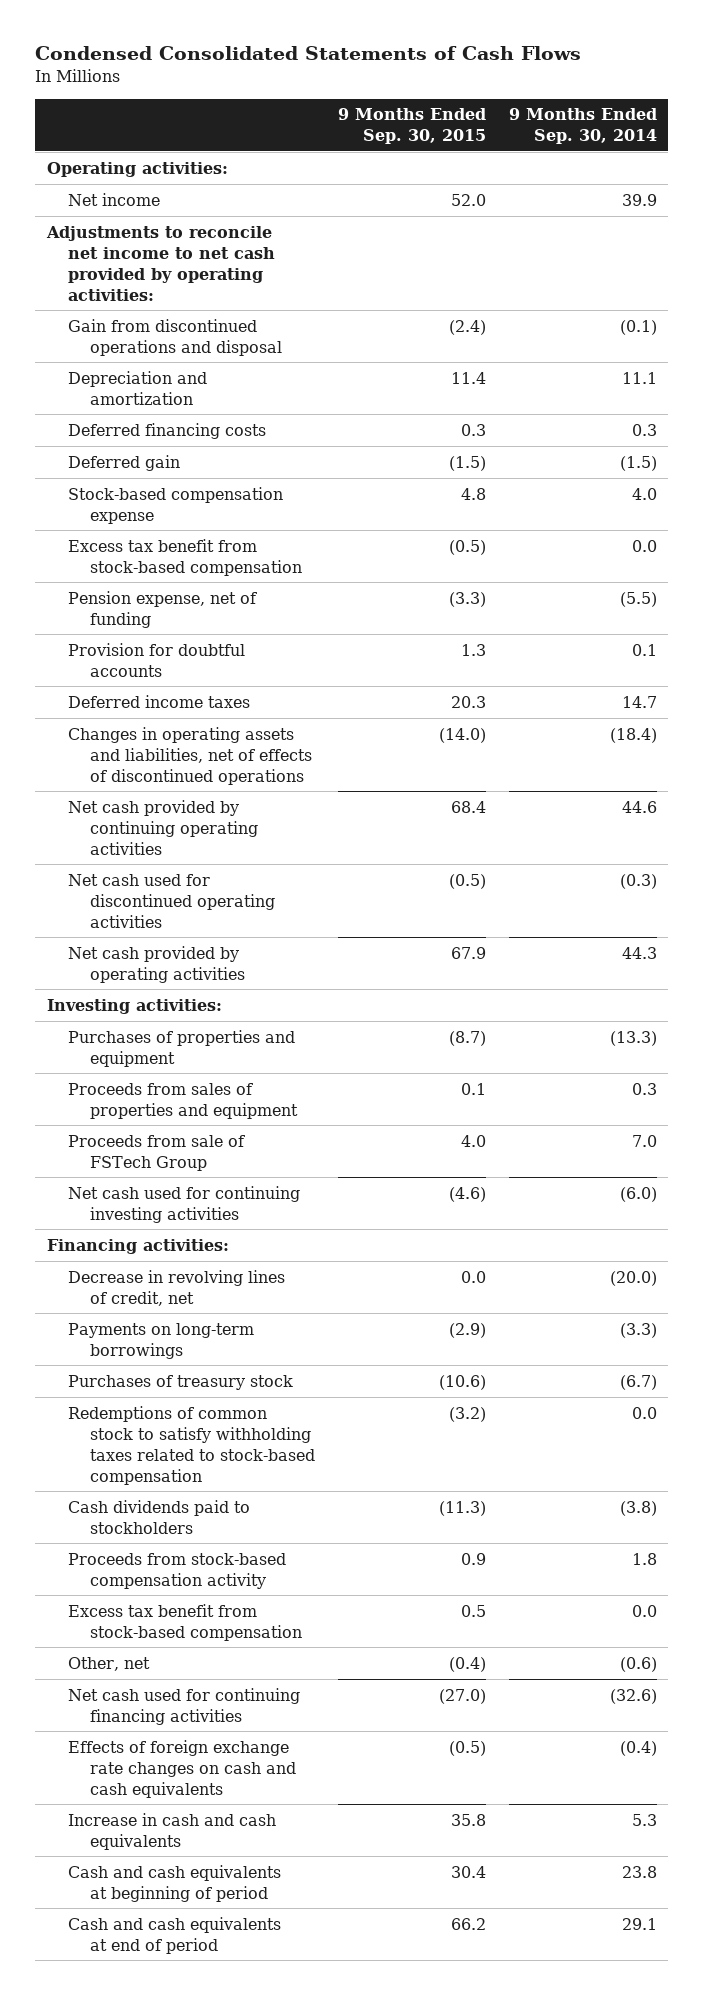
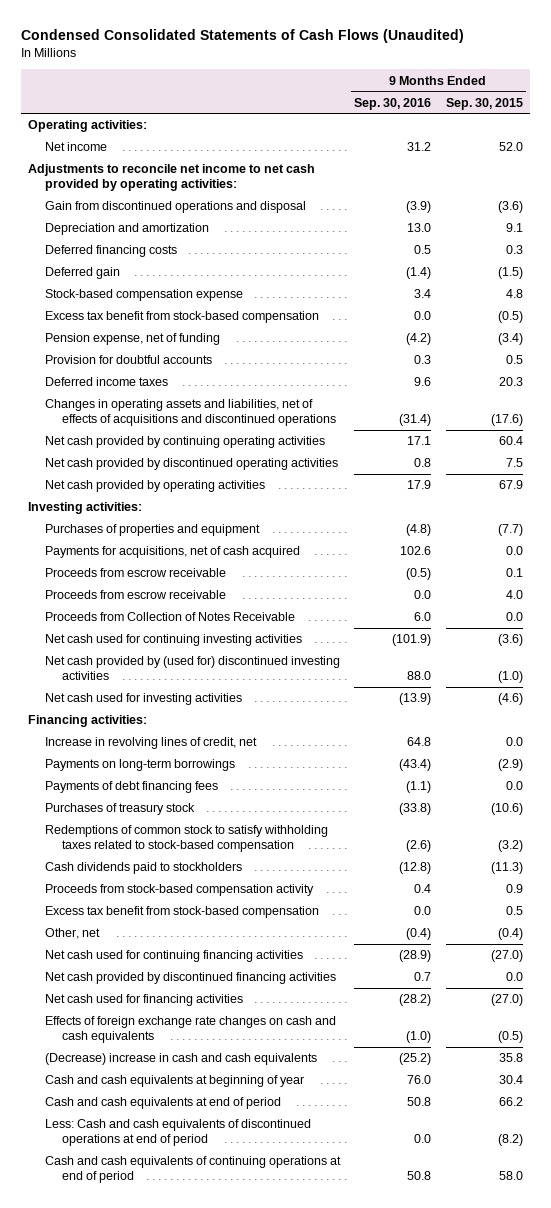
[35,46,582,61] Condensed Consolidated Statements of Cash Flows -> [21,29,465,44] Condensed Consolidated Statements of Cash Flows (Unaudited)
[508,108,657,145] 9 Months Ended Sep. 30, 2014 -> none
none -> [354,97,432,110] Sep. 30, 2016
[448,319,486,335] (2.4) -> [497,201,523,214] (3.6)
[450,371,486,384] 11.4 -> [505,223,523,233] 9.1
[448,591,486,607] (3.3) -> [497,333,523,346] (3.4)
[460,643,486,656] 1.3 -> [505,355,523,365] 0.5
[68,726,313,785] Changes in operating assets and liabilities, net of effects of discontinued operations -> [45,399,337,427] Changes in operating assets and liabilities, net of effects of acquisitions and discontinued operations
[438,727,486,743] (14.0) -> [490,414,523,427] (17.6)
[450,800,486,813] 68.4 -> [498,436,523,446] 60.4
[68,873,276,928] Net cash used for discontinued operating activities -> [45,458,339,471] Net cash provided by discontinued operating activities
[448,873,486,889] (0.5) -> [505,458,523,468] 7.5
[68,1082,299,1119] Proceeds from sales of properties and equipment -> none
[448,1030,486,1046] (8.7) -> [497,524,523,537] (7.7)
none -> [45,546,301,559] Payments for acquisitions, net of cash acquired
none -> [45,568,227,578] Proceeds from escrow receivable
[68,1134,246,1171] Proceeds from sale of FSTech Group -> [45,590,227,600] Proceeds from escrow receivable
none -> [45,612,296,622] Proceeds from Collection of Notes Receivable
[448,1186,486,1202] (4.6) -> [497,634,523,647] (3.6)
none -> [45,656,341,681] Net cash provided by (used for) discontinued investing activities
none -> [45,693,243,706] Net cash used for investing activities
[68,1269,286,1306] Decrease in revolving lines of credit, net -> [45,737,258,750] Increase in revolving lines of credit, net
none -> [45,781,219,794] Payments of debt financing fees
none -> [45,972,337,985] Net cash provided by discontinued financing activities
none -> [45,994,244,1007] Net cash used for financing activities
[68,1812,277,1850] Increase in cash and cash equivalents -> [45,1053,318,1066] (Decrease) increase in cash and cash equivalents
[68,1864,282,1902] Cash and cash equivalents at beginning of period -> [45,1075,305,1088] Cash and cash equivalents at beginning of year
none -> [45,1119,312,1147] Less: Cash and cash equivalents of discontinued operations at end of period
none -> [45,1156,342,1184] Cash and cash equivalents of continuing operations at end of period

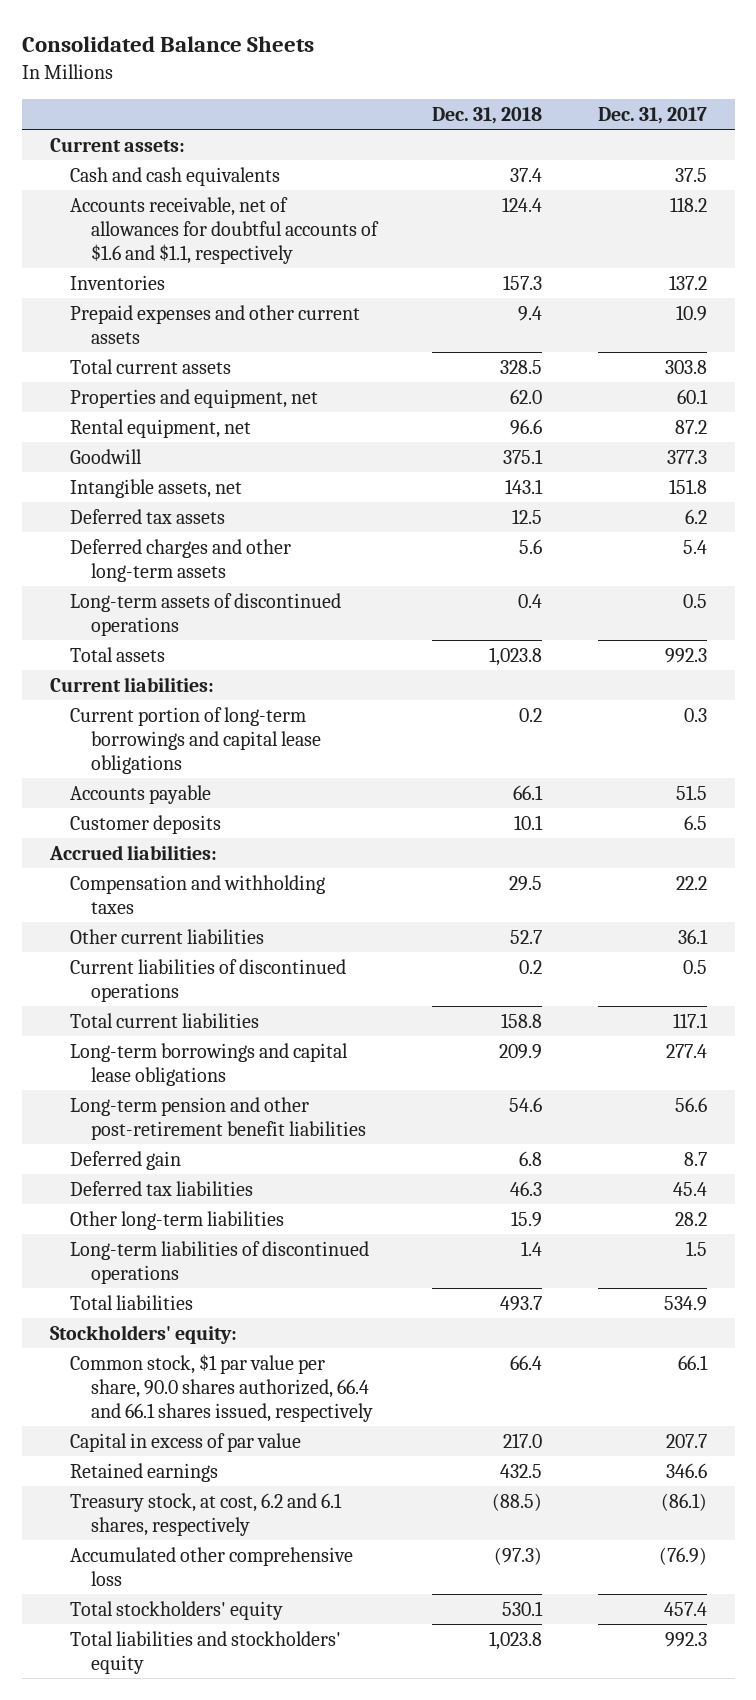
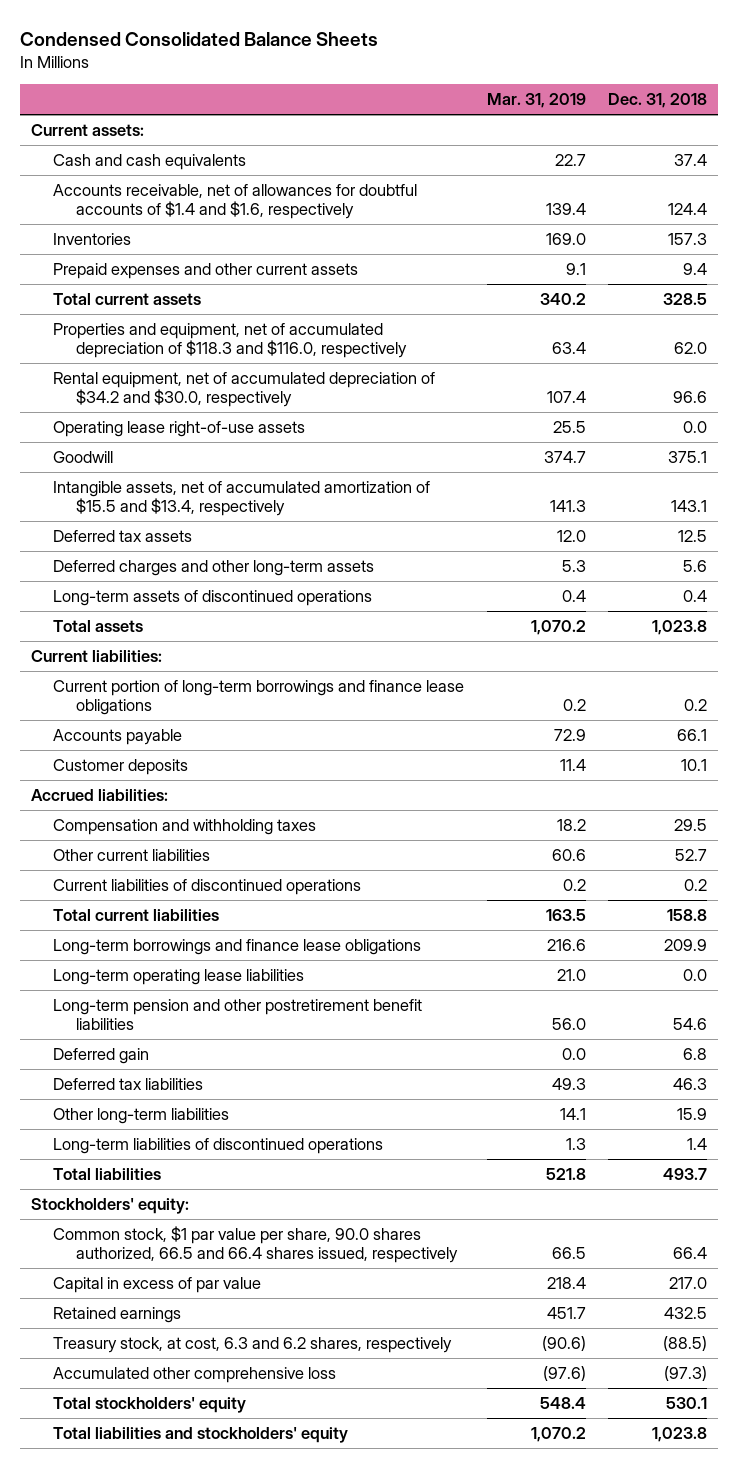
[21,36,314,53] Consolidated Balance Sheets -> [20,31,379,46] Condensed Consolidated Balance Sheets
[597,106,707,124] Dec. 31, 2017 -> none
none -> [486,93,586,109] Mar. 31, 2019
[70,196,379,265] Accounts receivable, net of allowances for doubtful accounts of $1.6 and $1.1, respectively -> [53,184,418,219] Accounts receivable, net of allowances for doubtful accounts of $1.4 and $1.6, respectively
[70,388,319,408] Properties and equipment, net -> [53,323,407,358] Properties and equipment, net of accumulated depreciation of $118.3 and $116.0, respectively
[70,418,252,438] Rental equipment, net -> [53,372,436,407] Rental equipment, net of accumulated depreciation of $34.2 and $30.0, respectively
none -> [53,421,306,438] Operating lease right-of-use assets
[70,478,243,498] Intangible assets, net -> [53,481,431,516] Intangible assets, net of accumulated amortization of $15.5 and $13.4, respectively
[70,706,321,775] Current portion of long-term borrowings and capital lease obligations -> [53,680,465,715] Current portion of long-term borrowings and finance lease obligations
[70,1042,349,1086] Long-term borrowings and capital lease obligations -> [53,939,422,956] Long-term borrowings and finance lease obligations
none -> [53,969,305,986] Long-term operating lease liabilities
[70,1096,366,1140] Long-term pension and other post-retirement benefit liabilities -> [53,999,423,1030] Long-term pension and other postretirement benefit liabilities
[70,1353,373,1423] Common stock, $1 par value per share, 90.0 shares authorized, 66.4 and 66.1 shares issued, respectively -> [53,1226,458,1263] Common stock, $1 par value per share, 90.0 shares authorized, 66.5 and 66.4 shares issued, respectively
[70,1492,343,1536] Treasury stock, at cost, 6.2 and 6.1 shares, respectively -> [53,1337,453,1354] Treasury stock, at cost, 6.3 and 6.2 shares, respectively

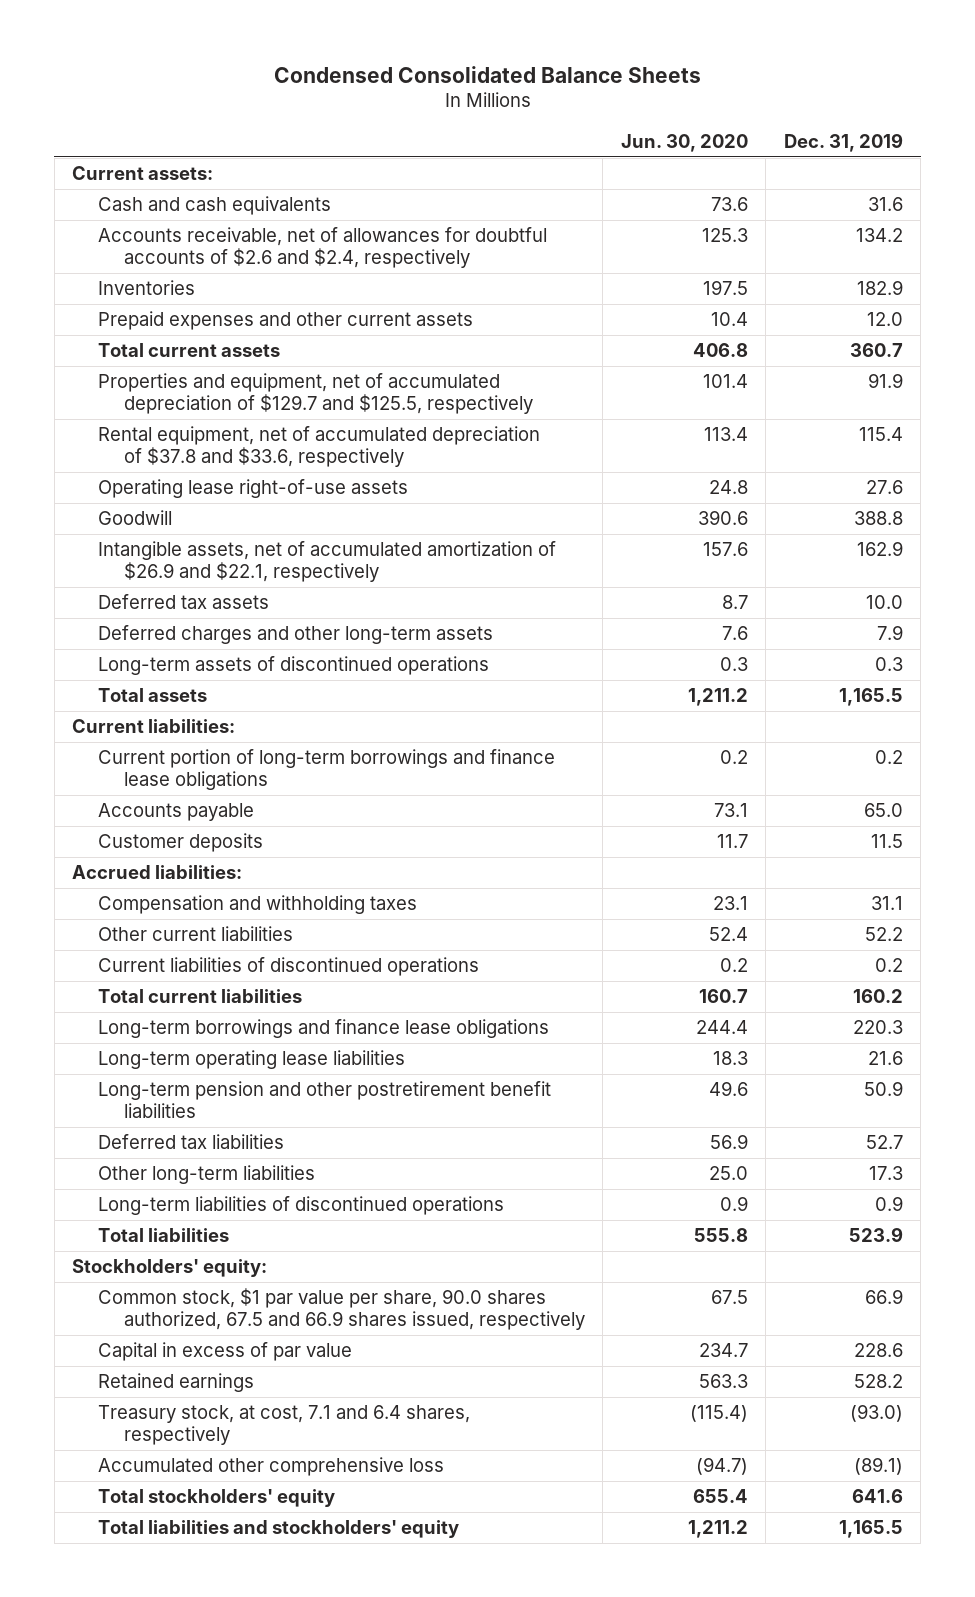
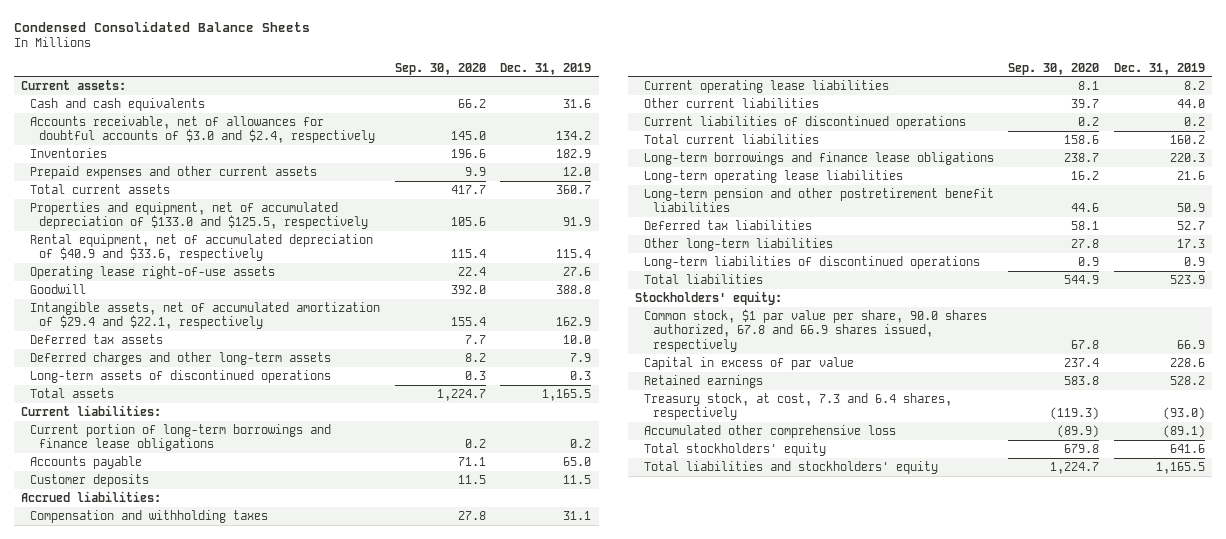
[620,133,748,152] Jun. 30, 2020 -> none
none -> [394,62,486,75] Sep. 30, 2020
[98,227,548,269] Accounts receivable, net of allowances for doubtful accounts of $2.6 and $2.4, respectively -> [30,115,375,144] Accounts receivable, net of allowances for doubtful accounts of $3.0 and $2.4, respectively
[98,373,533,415] Properties and equipment, net of accumulated depreciation of $129.7 and $125.5, respectively -> [30,201,368,230] Properties and equipment, net of accumulated depreciation of $133.0 and $125.5, respectively
[98,426,541,468] Rental equipment, net of accumulated depreciation of $37.8 and $33.6, respectively -> [30,233,374,262] Rental equipment, net of accumulated depreciation of $40.9 and $33.6, respectively
[98,541,557,583] Intangible assets, net of accumulated amortization of $26.9 and $22.1, respectively -> [30,301,381,330] Intangible assets, net of accumulated amortization of $29.4 and $22.1, respectively
none -> [643,79,889,93] Current operating lease liabilities
[864,927,903,942] 52.2 -> [1177,98,1206,108] 44.0
[98,1288,585,1331] Common stock, $1 par value per share, 90.0 shares authorized, 67.5 and 66.9 shares issued, respectively -> [643,308,987,352] Common stock, $1 par value per share, 90.0 shares authorized, 67.8 and 66.9 shares issued, respectively
[98,1405,471,1446] Treasury stock, at cost, 7.1 and 6.4 shares, respectively -> [643,392,952,421] Treasury stock, at cost, 7.3 and 6.4 shares, respectively

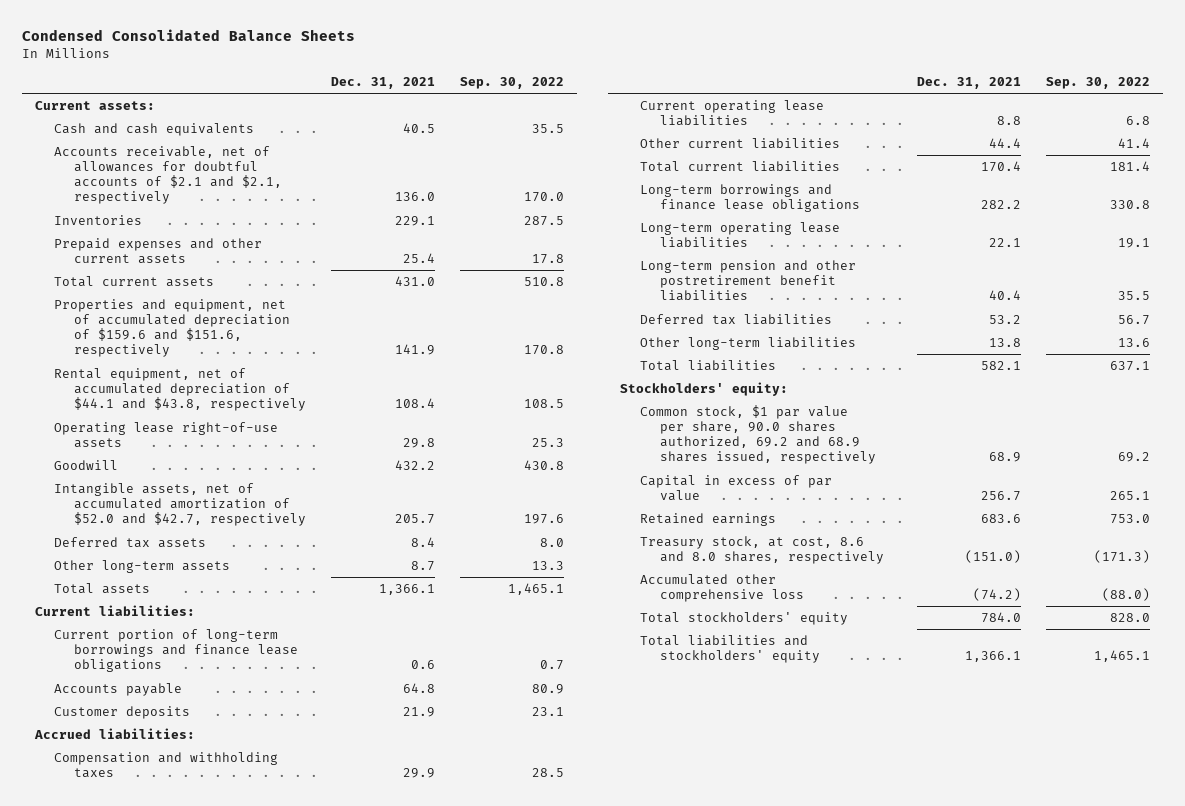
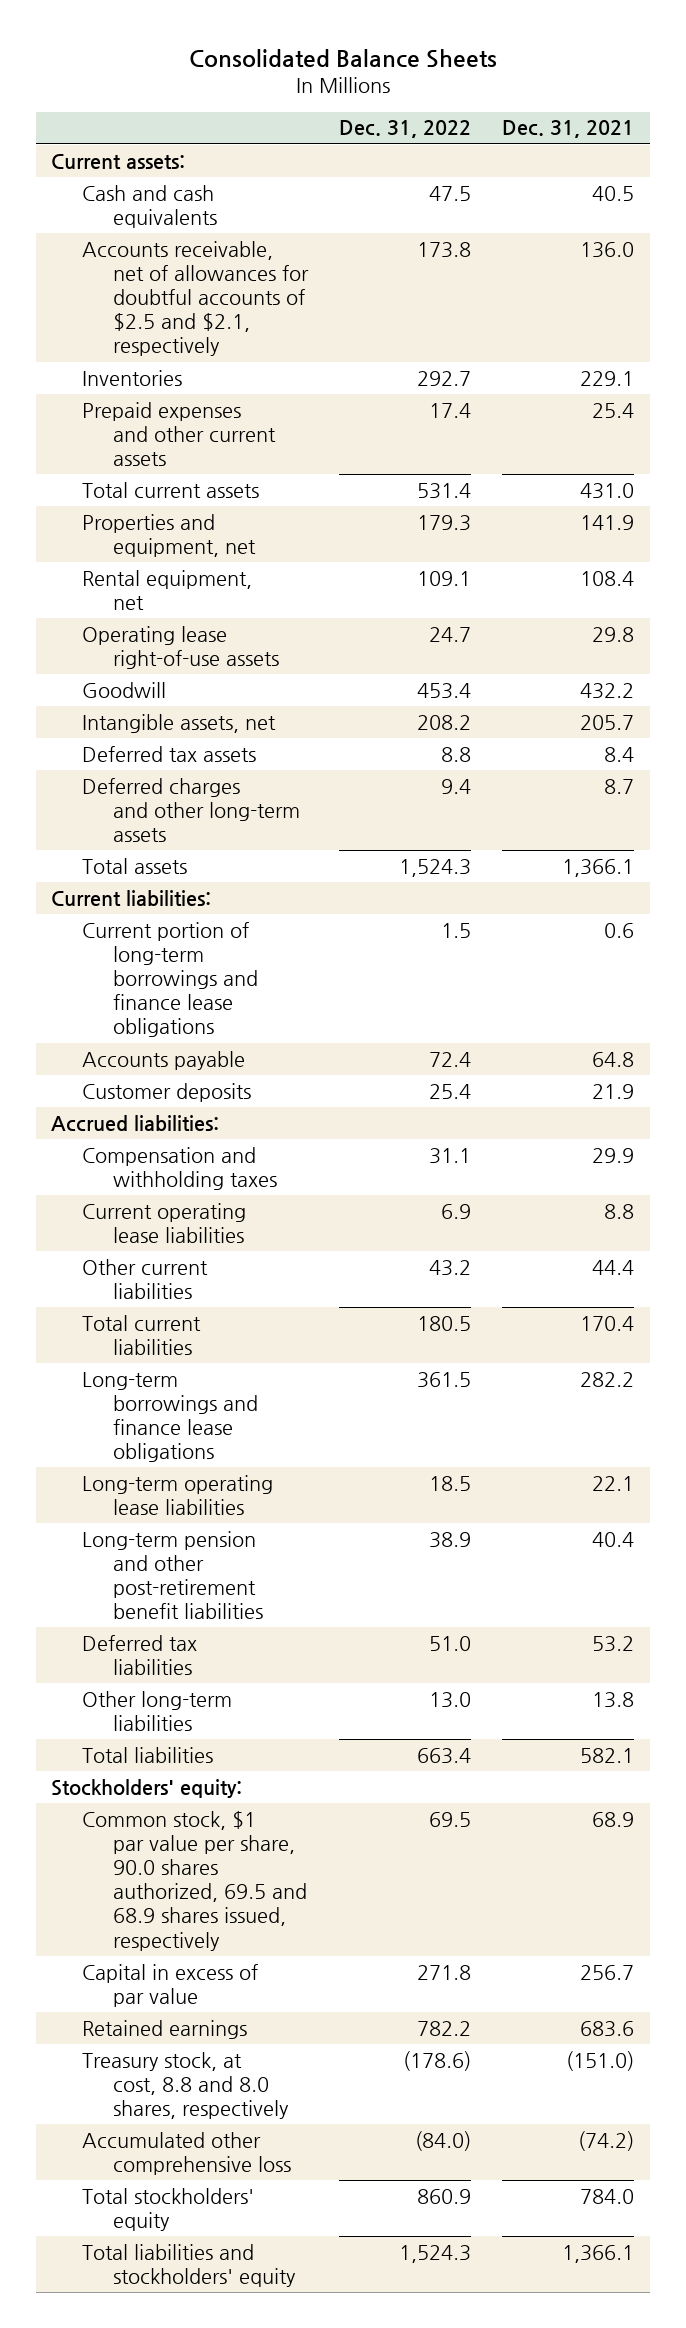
[22,29,356,42] Condensed Consolidated Balance Sheets -> [188,48,497,68] Consolidated Balance Sheets
[460,76,565,89] Sep. 30, 2022 -> none
none -> [338,120,471,139] Dec. 31, 2022
[54,145,282,205] Accounts receivable, net of allowances for doubtful accounts of $2.1 and $2.1, respectively -> [82,240,309,357] Accounts receivable, net of allowances for doubtful accounts of $2.5 and $2.1, respectively
[54,298,290,358] Properties and equipment, net of accumulated depreciation of $159.6 and $151.6, respectively -> [82,513,256,557] Properties and equipment, net
[54,367,306,412] Rental equipment, net of accumulated depreciation of $44.1 and $43.8, respectively -> [82,569,253,610] Rental equipment, net
[54,482,306,527] Intangible assets, net of accumulated amortization of $52.0 and $42.7, respectively -> [82,713,277,733] Intangible assets, net
[54,559,231,573] Other long-term assets -> [82,777,300,843] Deferred charges and other long-term assets
[639,259,856,302] Long-term pension and other postretirement benefit liabilities -> [82,1530,263,1620] Long-term pension and other post-retirement benefit liabilities
[639,404,876,465] Common stock, $1 par value per share, 90.0 shares authorized, 69.2 and 68.9 shares issued, respectively -> [82,1810,307,1951] Common stock, $1 par value per share, 90.0 shares authorized, 69.5 and 68.9 shares issued, respectively
[639,535,884,565] Treasury stock, at cost, 8.6 and 8.0 shares, respectively -> [82,2051,289,2120] Treasury stock, at cost, 8.8 and 8.0 shares, respectively

